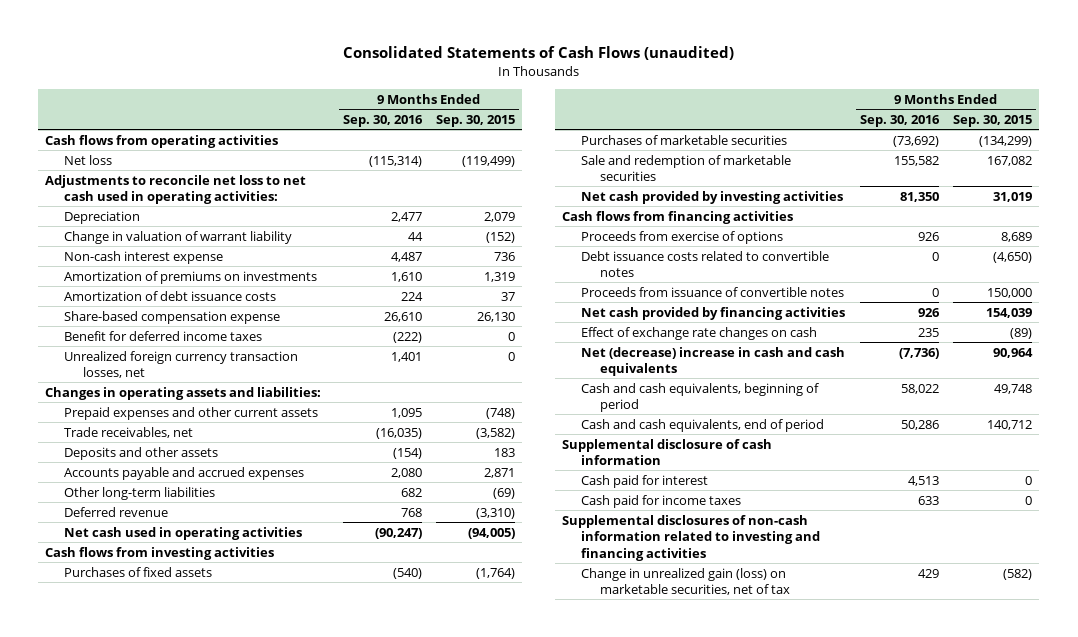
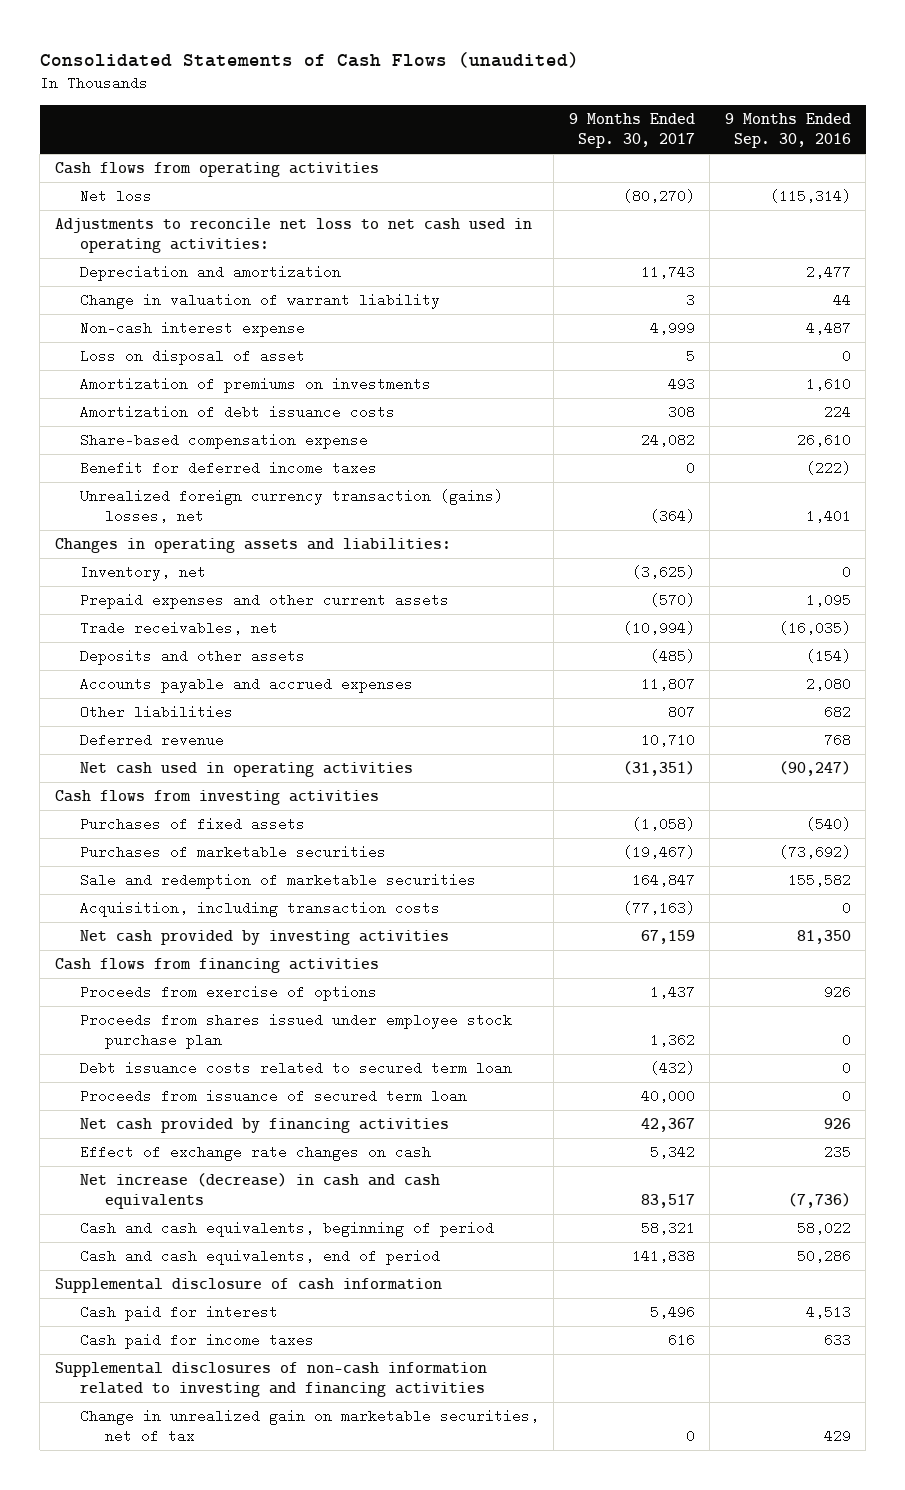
[436,114,516,127] Sep. 30, 2015 -> none
none -> [568,113,695,149] 9 Months Ended Sep. 30, 2017
[64,210,141,224] Depreciation -> [79,265,341,282] Depreciation and amortization
none -> [79,349,305,366] Loss on disposal of asset
[64,350,299,379] Unrealized foreign currency transaction losses, net -> [79,489,503,524] Unrealized foreign currency transaction (gains) losses, net
none -> [79,565,206,582] Inventory, net
[64,486,216,500] Other long-term liabilities -> [79,705,233,720] Other liabilities
none -> [79,901,440,918] Acquisition, including transaction costs
none -> [79,1013,512,1050] Proceeds from shares issued under employee stock purchase plan
[581,250,830,278] Debt issuance costs related to convertible notes -> [79,1061,512,1076] Debt issuance costs related to secured term loan
[581,286,845,297] Proceeds from issuance of convertible notes -> [79,1089,467,1104] Proceeds from issuance of secured term loan
[581,346,846,377] Net (decrease) increase in cash and cash equivalents -> [79,1173,440,1210] Net increase (decrease) in cash and cash equivalents
[581,567,791,596] Change in unrealized gain (loss) on marketable securities, net of tax -> [79,1409,539,1444] Change in unrealized gain on marketable securities, net of tax

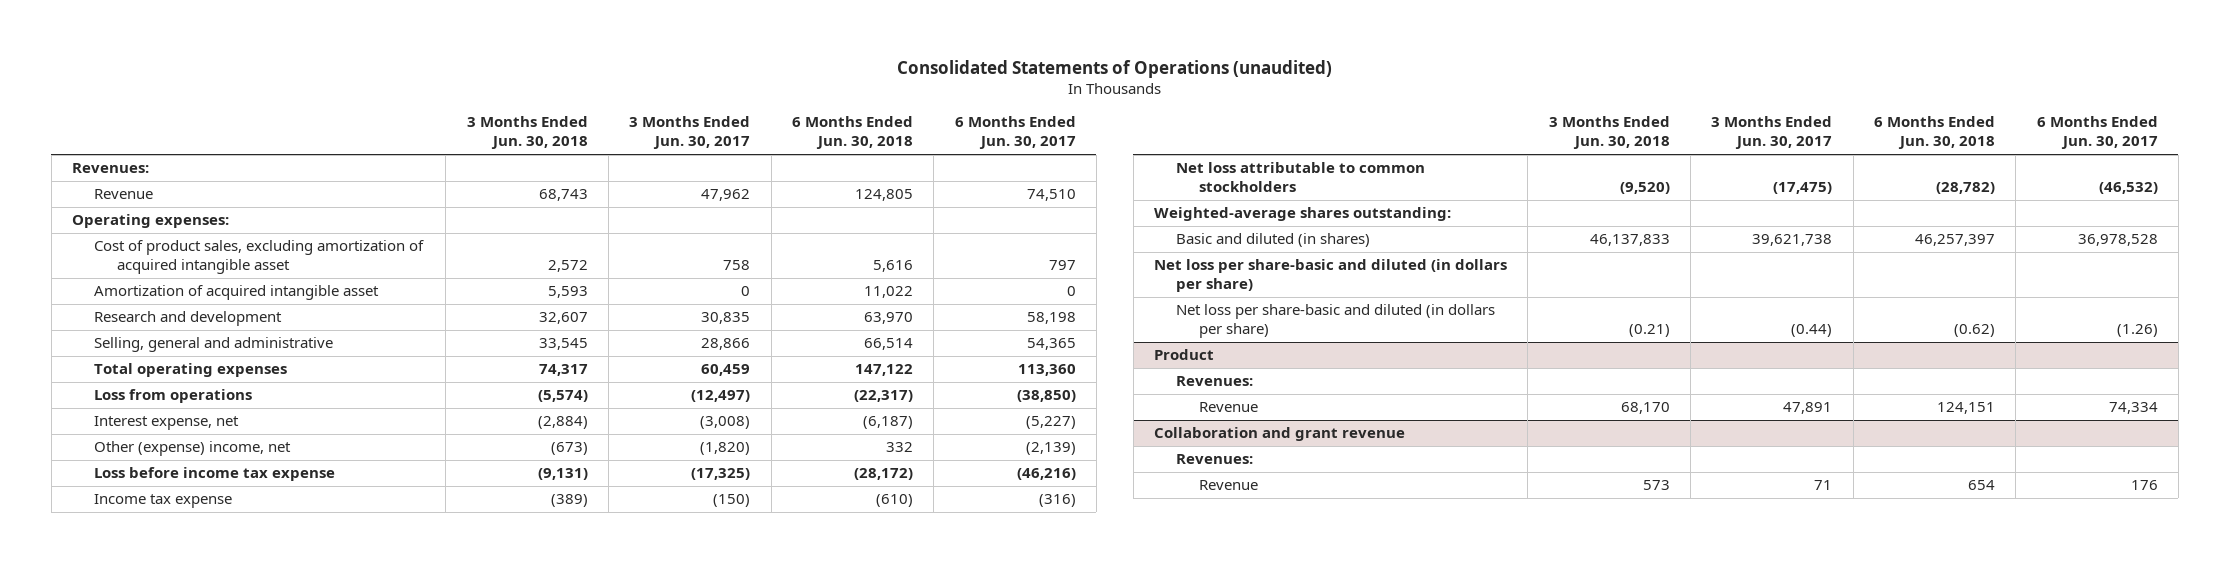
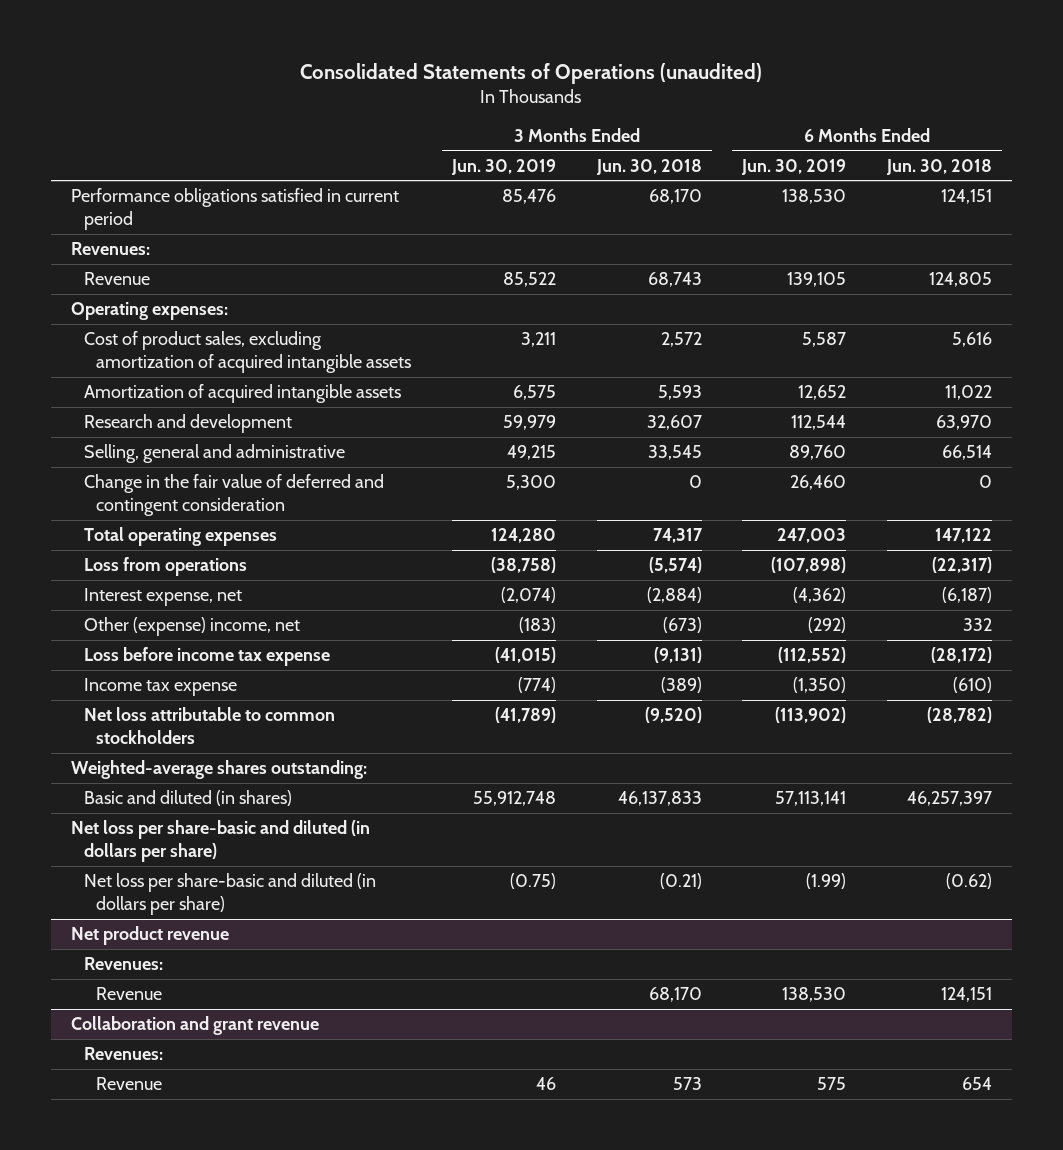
[629,116,751,150] 3 Months Ended Jun. 30, 2017 -> none
[954,116,1076,150] 6 Months Ended Jun. 30, 2017 -> none
none -> [450,158,556,175] Jun. 30, 2019
none -> [741,158,847,175] Jun. 30, 2019
none -> [71,188,400,231] Performance obligations satisfied in current period
[94,240,425,275] Cost of product sales, excluding amortization of acquired intangible asset -> [83,331,412,374] Cost of product sales, excluding amortization of acquired intangible assets
[94,285,380,301] Amortization of acquired intangible asset -> [83,384,401,404] Amortization of acquired intangible assets
none -> [83,474,384,517] Change in the fair value of deferred and contingent consideration
[1154,349,1215,361] Product -> [71,926,230,946] Net product revenue

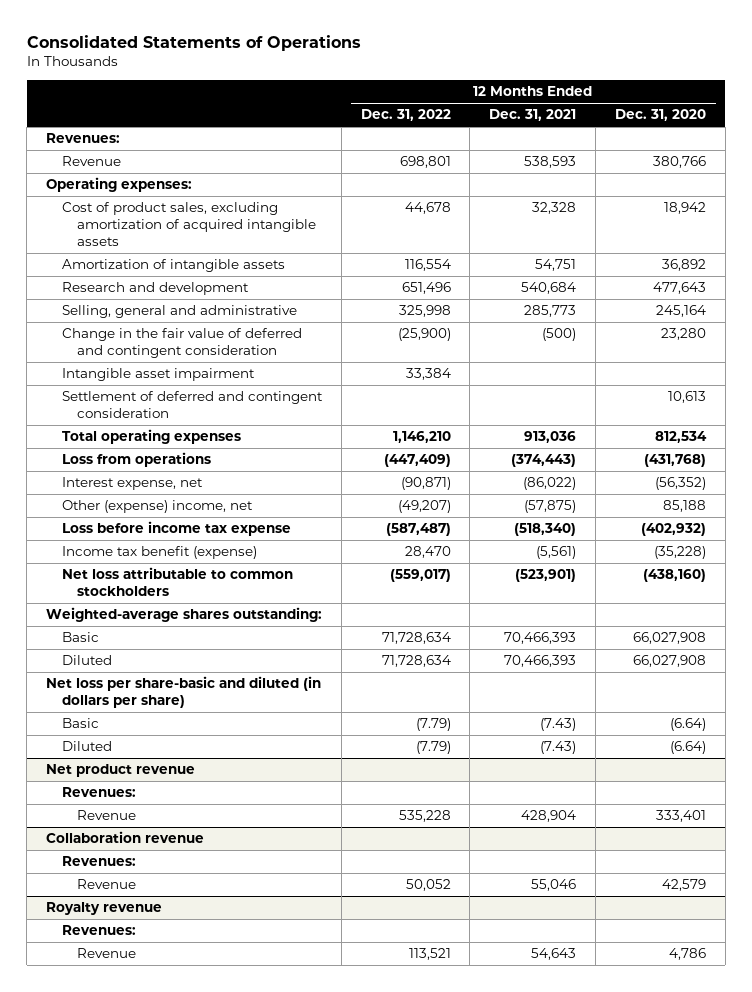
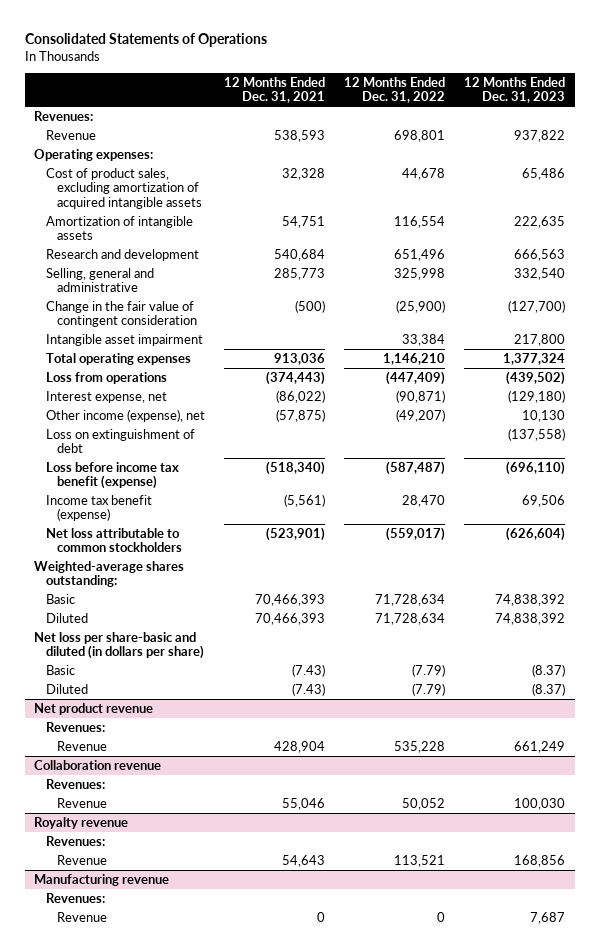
[614,109,706,122] Dec. 31, 2020 -> none
none -> [464,76,566,104] 12 Months Ended Dec. 31, 2023
[61,328,302,359] Change in the fair value of deferred and contingent consideration -> [45,300,198,328] Change in the fair value of contingent consideration
[61,391,323,419] Settlement of deferred and contingent consideration -> none
[61,500,253,514] Other (expense) income, net -> [45,408,205,422] Other income (expense), net
none -> [45,428,195,454] Loss on extinguishment of debt
[61,521,291,537] Loss before income tax expense -> [45,461,179,490] Loss before income tax benefit (expense)
none -> [34,873,170,886] Manufacturing revenue
none -> [45,892,105,903] Revenues:
none -> [57,911,108,922] Revenue

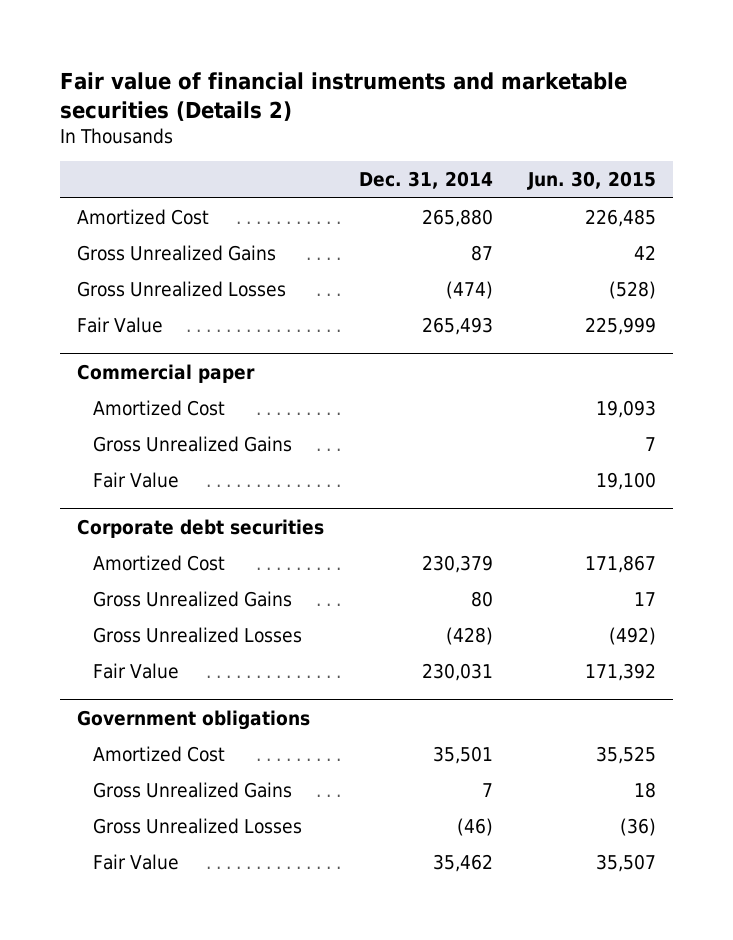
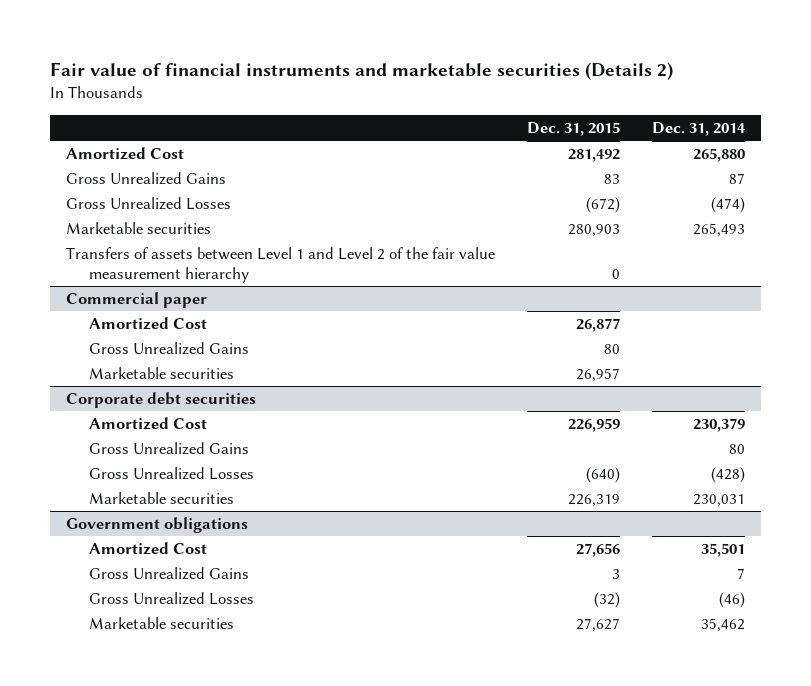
[526,171,656,191] Jun. 30, 2015 -> none
none -> [527,121,621,136] Dec. 31, 2015
[77,317,164,334] Fair Value -> [65,221,211,234] Marketable securities
none -> [65,246,495,283] Transfers of assets between Level 1 and Level 2 of the fair value measurement hierarchy
[93,472,180,489] Fair Value -> [89,366,235,379] Marketable securities
[93,663,180,680] Fair Value -> [89,491,235,504] Marketable securities
[93,854,180,871] Fair Value -> [89,616,235,629] Marketable securities

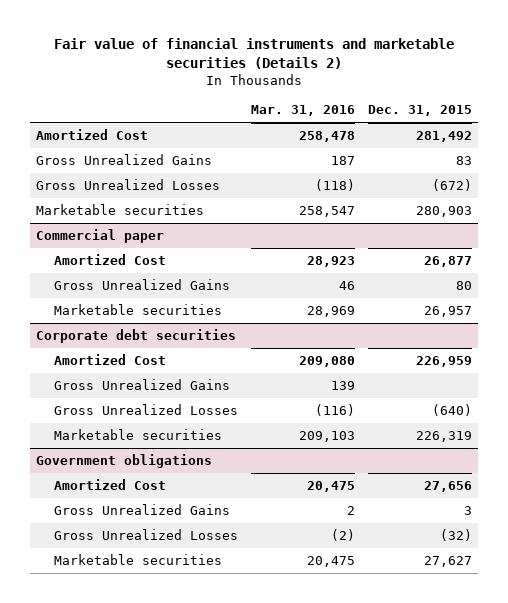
[652,121,747,136] Dec. 31, 2014 -> none
none -> [250,105,355,117] Mar. 31, 2016
[65,246,495,283] Transfers of assets between Level 1 and Level 2 of the fair value measurement hierarchy -> none

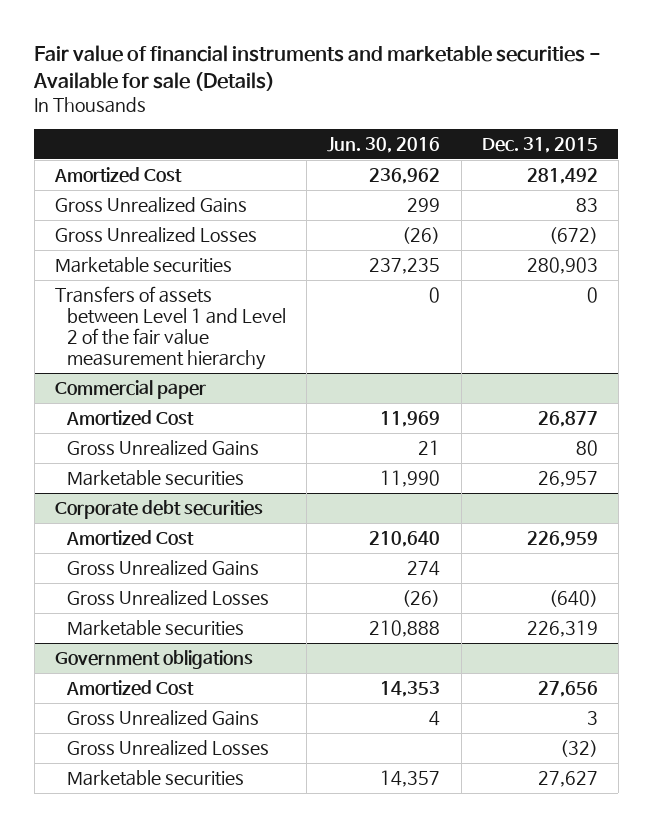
[53,38,454,70] Fair value of financial instruments and marketable securities (Details 2) -> [33,45,602,91] Fair value of financial instruments and marketable securities - Available for sale (Details)
[250,105,355,117] Mar. 31, 2016 -> none
none -> [327,136,441,153] Jun. 30, 2016
none -> [54,286,287,371] Transfers of assets between Level 1 and Level 2 of the fair value measurement hierarchy

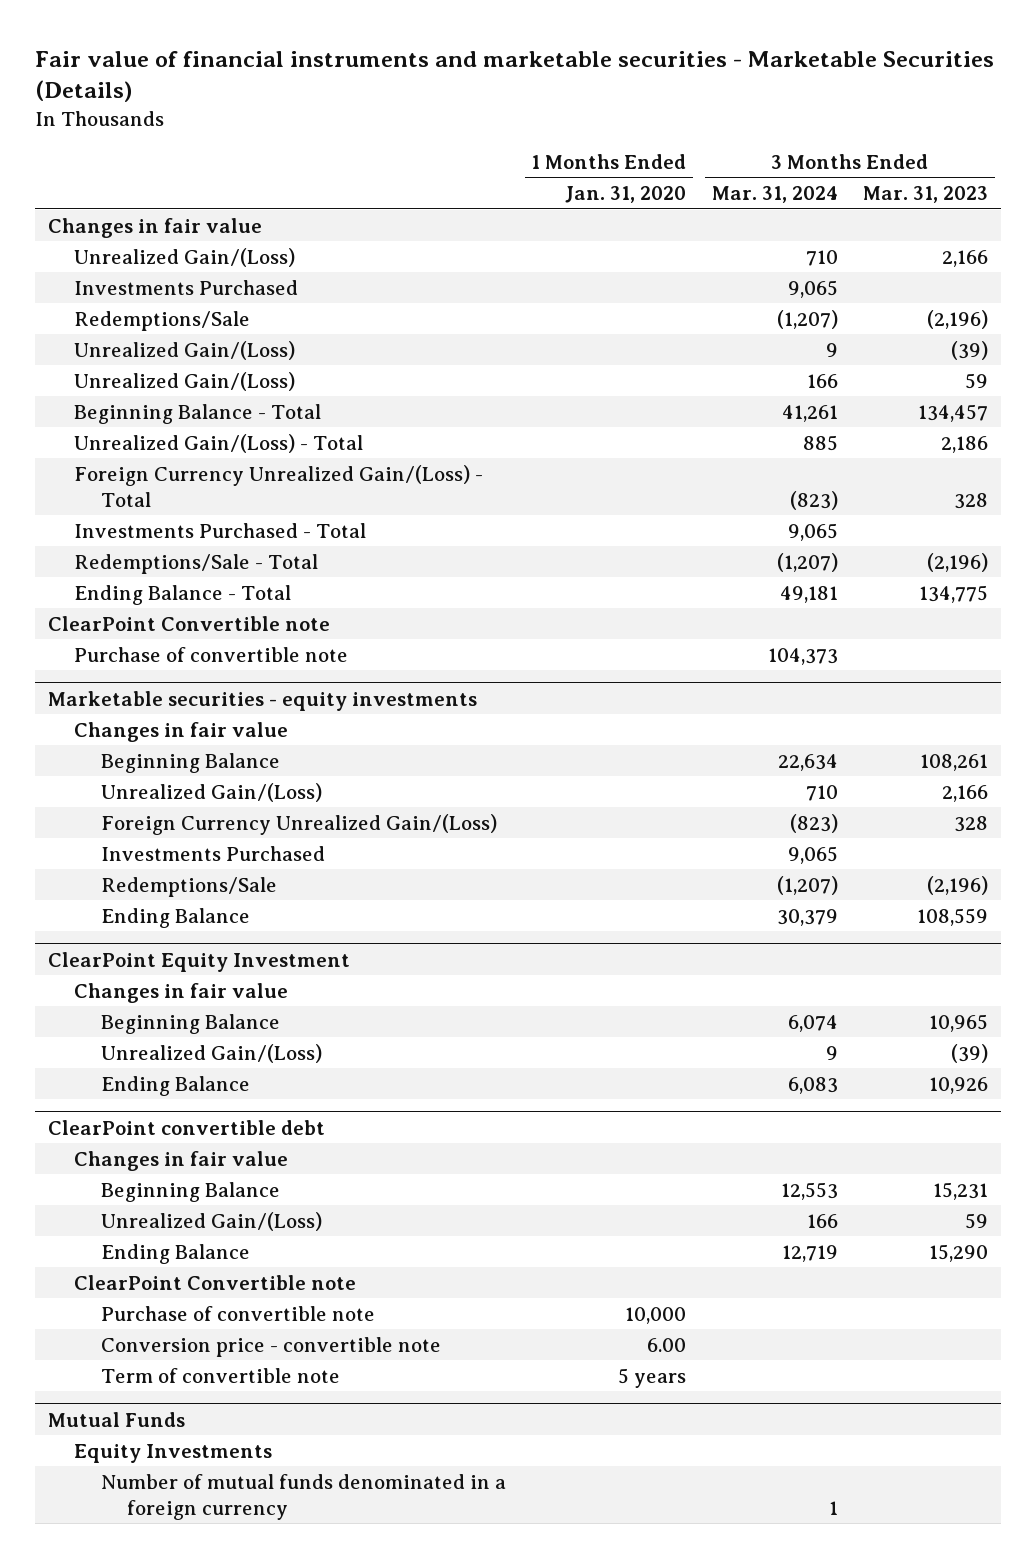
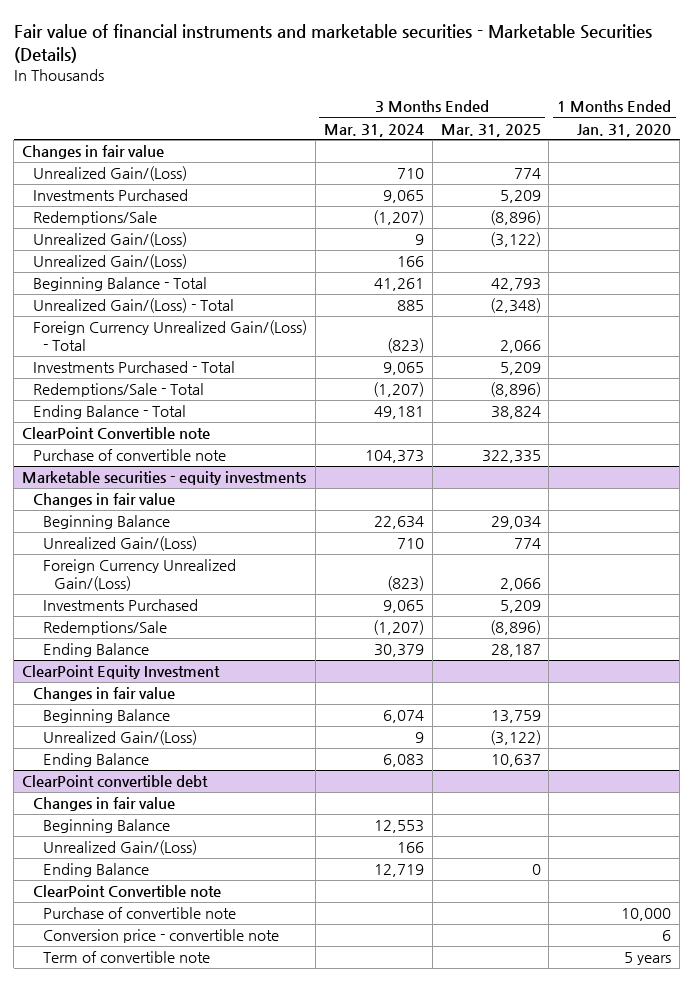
[863,185,989,203] Mar. 31, 2023 -> none
none -> [440,123,541,137] Mar. 31, 2025
[647,1337,687,1352] 6.00 -> [662,930,672,942] 6
[47,1411,185,1427] Mutual Funds -> none
[74,1443,273,1463] Equity Investments -> none
[100,1473,506,1520] Number of mutual funds denominated in a foreign currency -> none

